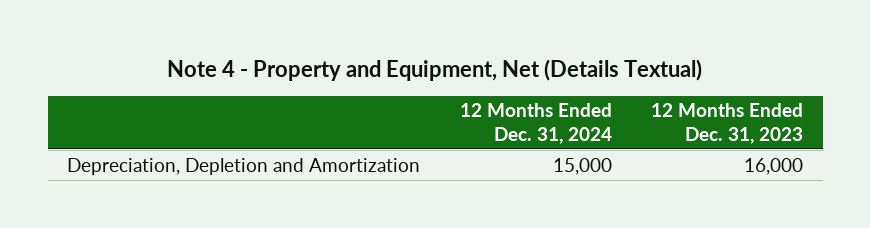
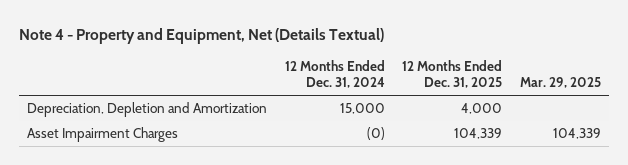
[650,103,803,144] 12 Months Ended Dec. 31, 2023 -> none
none -> [402,60,503,89] 12 Months Ended Dec. 31, 2025
none -> [519,77,601,89] Mar. 29, 2025
none -> [27,127,179,143] Asset Impairment Charges

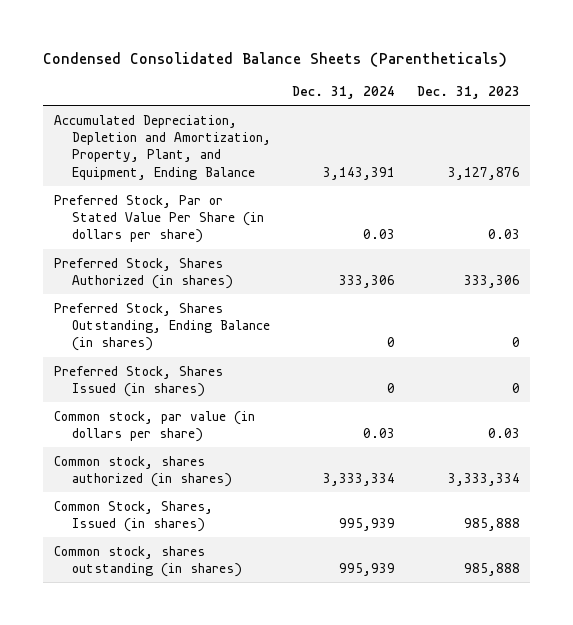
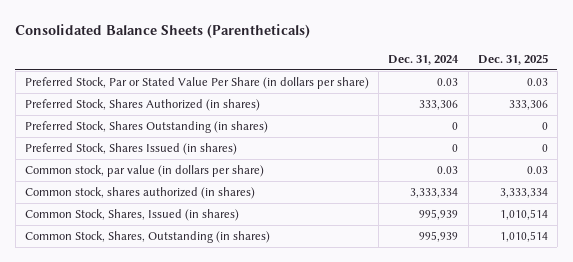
[42,51,507,67] Condensed Consolidated Balance Sheets (Parentheticals) -> [15,23,311,38] Consolidated Balance Sheets (Parentheticals)
[416,85,520,99] Dec. 31, 2023 -> none
none -> [477,53,548,65] Dec. 31, 2025
[53,114,272,180] Accumulated Depreciation, Depletion and Amortization, Property, Plant, and Equipment, Ending Balance -> none
[53,302,271,352] Preferred Stock, Shares Outstanding, Ending Balance (in shares) -> [25,121,269,134] Preferred Stock, Shares Outstanding (in shares)
[53,545,243,577] Common stock, shares outstanding (in shares) -> [25,231,271,244] Common Stock, Shares, Outstanding (in shares)

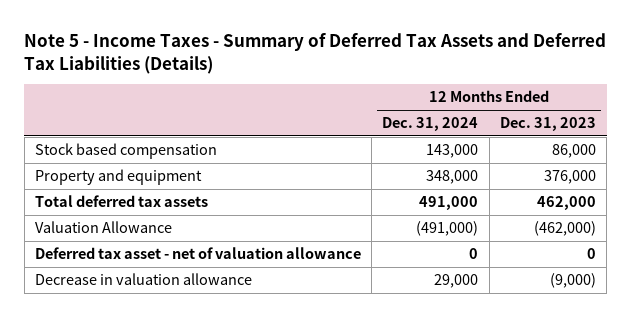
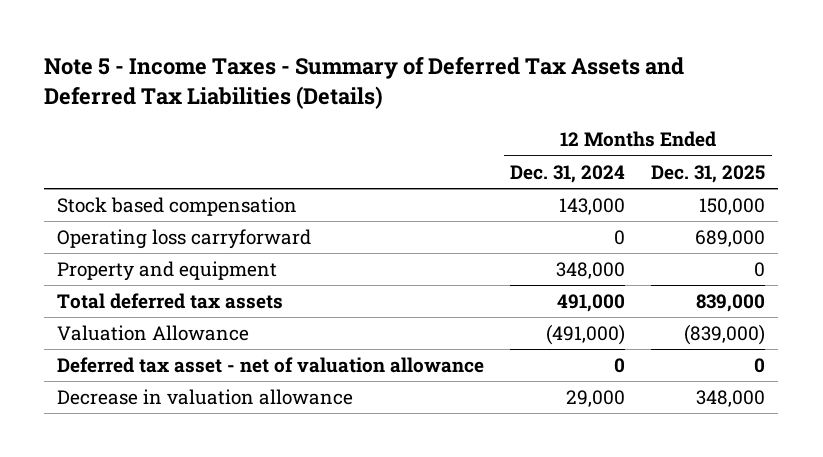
[499,117,596,132] Dec. 31, 2023 -> none
none -> [651,164,766,183] Dec. 31, 2025
none -> [57,229,312,250] Operating loss carryforward

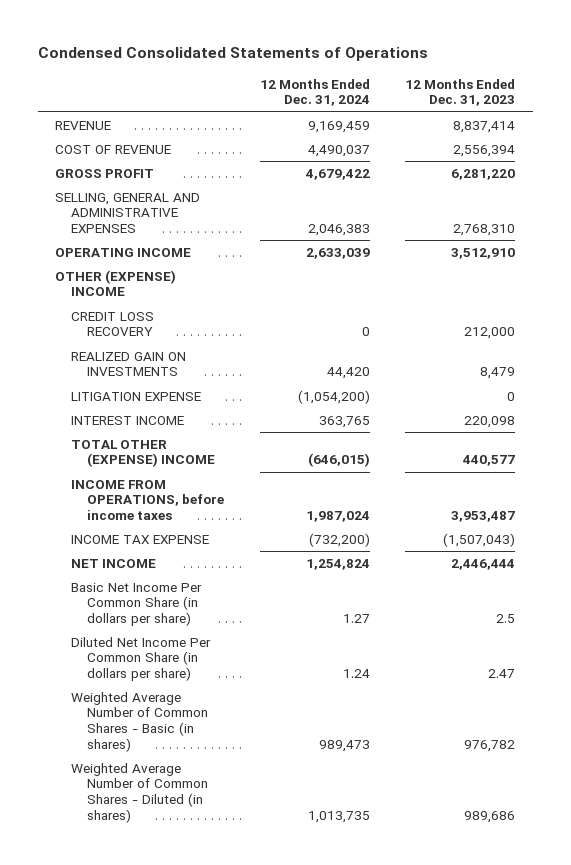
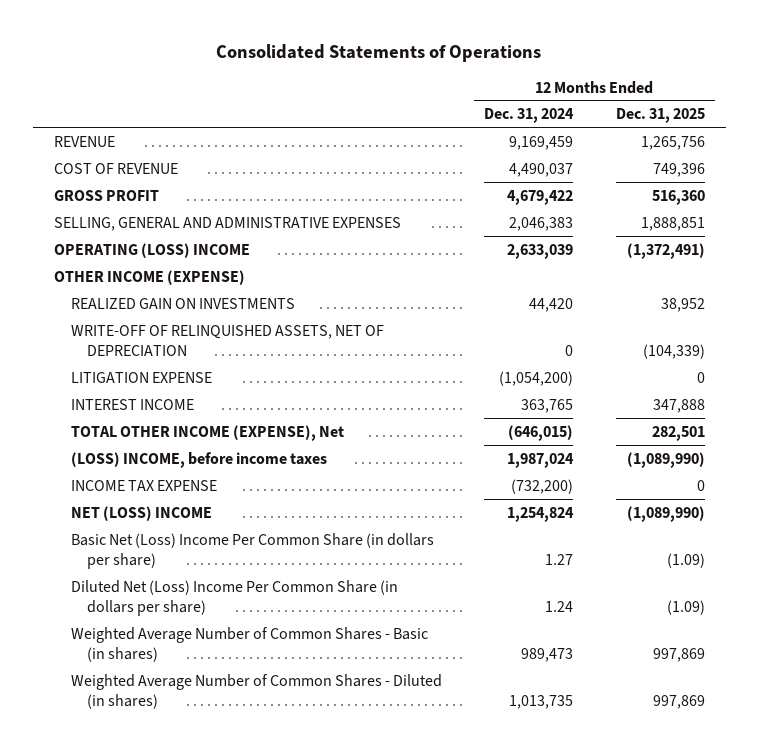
[37,47,428,62] Condensed Consolidated Statements of Operations -> [216,44,542,63] Consolidated Statements of Operations
[405,78,516,107] 12 Months Ended Dec. 31, 2023 -> none
none -> [615,108,705,124] Dec. 31, 2025
[71,311,155,337] CREDIT LOSS RECOVERY -> none
[55,247,192,257] OPERATING INCOME -> [54,242,251,258] OPERATING (LOSS) INCOME
[55,269,177,297] OTHER (EXPENSE) INCOME -> [54,269,246,285] OTHER INCOME (EXPENSE)
none -> [70,324,384,356] WRITE-OFF OF RELINQUISHED ASSETS, NET OF DEPRECIATION
[71,439,216,468] TOTAL OTHER (EXPENSE) INCOME -> [70,424,344,441] TOTAL OTHER INCOME (EXPENSE), Net
[71,479,225,521] INCOME FROM OPERATIONS, before income taxes -> [70,451,327,468] (LOSS) INCOME, before income taxes
[71,558,157,568] NET INCOME -> [70,505,212,521] NET (LOSS) INCOME
[71,582,203,627] Basic Net Income Per Common Share (in dollars per share) -> [70,532,434,569] Basic Net (Loss) Income Per Common Share (in dollars per share)
[71,636,212,682] Diluted Net Income Per Common Share (in dollars per share) -> [70,579,398,616] Diluted Net (Loss) Income Per Common Share (in dollars per share)

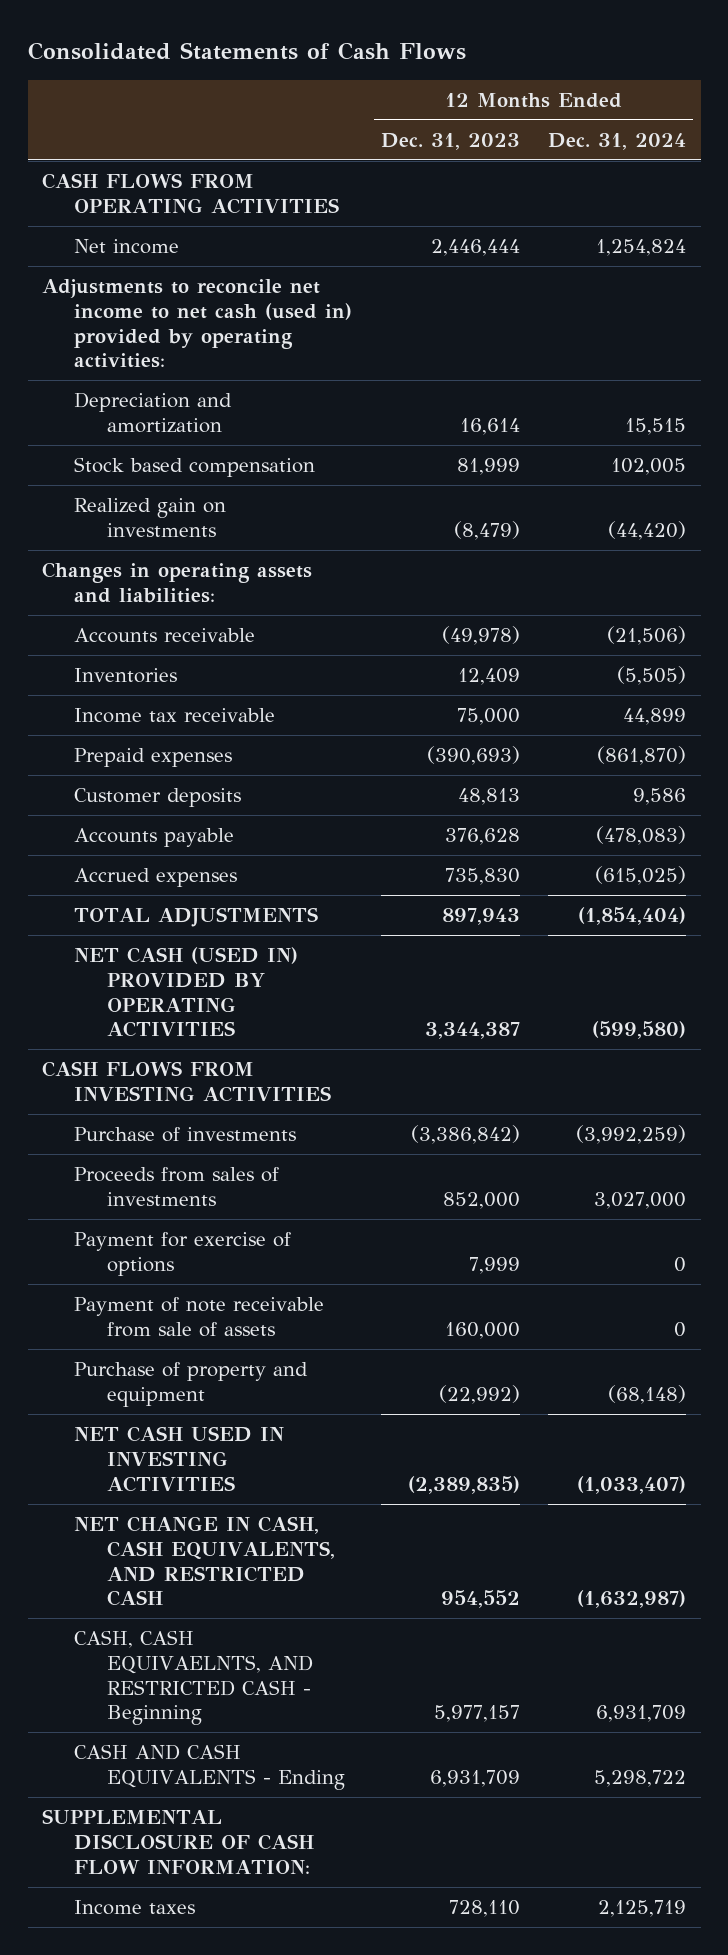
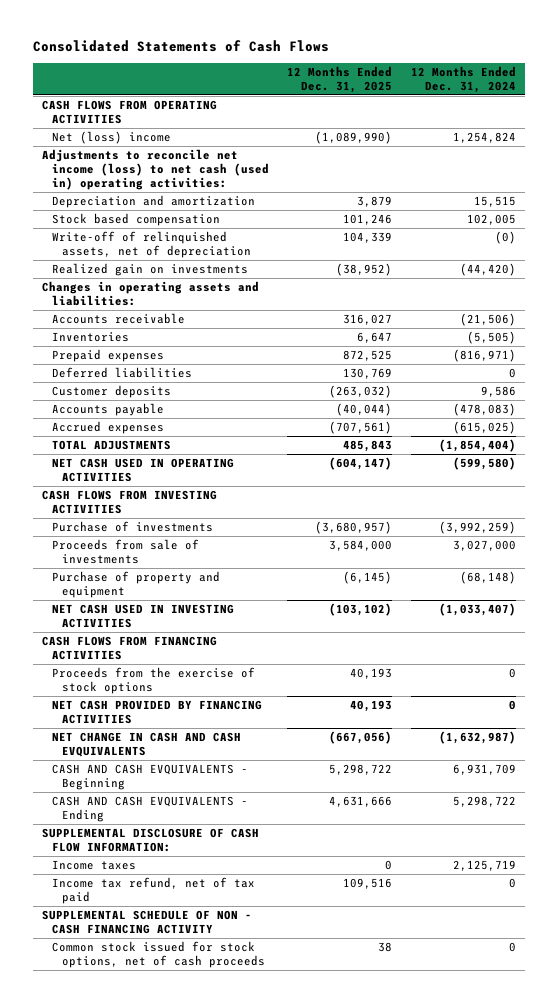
[380,132,520,150] Dec. 31, 2023 -> none
none -> [287,65,393,93] 12 Months Ended Dec. 31, 2025
[74,239,180,255] Net income -> [52,131,172,145] Net (loss) income
[41,279,353,369] Adjustments to reconcile net income to net cash (used in) provided by operating activities: -> [42,149,270,191] Adjustments to reconcile net income (loss) to net cash (used in) operating activities:
none -> [52,231,252,259] Write-off of relinquished assets, net of depreciation
[74,708,276,724] Income tax receivable -> none
[597,746,687,766] (861,870) -> [452,349,516,363] (816,971)
none -> [52,367,193,379] Deferred liabilities
[74,947,299,1038] NET CASH (USED IN) PROVIDED BY OPERATING ACTIVITIES -> [52,458,235,483] NET CASH USED IN OPERATING ACTIVITIES
[74,1232,292,1276] Payment for exercise of options -> none
[74,1297,325,1337] Payment of note receivable from sale of assets -> none
[74,1167,280,1206] Proceeds from sales of investments -> [52,539,200,565] Proceeds from sale of investments
none -> [42,636,218,661] CASH FLOWS FROM FINANCING ACTIVITIES
none -> [52,667,256,695] Proceeds from the exercise of stock options
none -> [52,700,263,725] NET CASH PROVIDED BY FINANCING ACTIVITIES
[74,1516,335,1607] NET CHANGE IN CASH, CASH EQUIVALENTS, AND RESTRICTED CASH -> [52,732,242,758] NET CHANGE IN CASH AND CASH EVQUIVALENTS
[74,1630,313,1726] CASH, CASH EQUIVAELNTS, AND RESTRICTED CASH - Beginning -> [52,764,249,791] CASH AND CASH EVQUIVALENTS - Beginning
[74,1744,345,1790] CASH AND CASH EQUIVALENTS - Ending -> [52,796,249,823] CASH AND CASH EVQUIVALENTS - Ending
none -> [52,877,256,905] Income tax refund, net of tax paid
none -> [42,910,253,935] SUPPLEMENTAL SCHEDULE OF NON - CASH FINANCING ACTIVITY
none -> [52,941,266,969] Common stock issued for stock options, net of cash proceeds

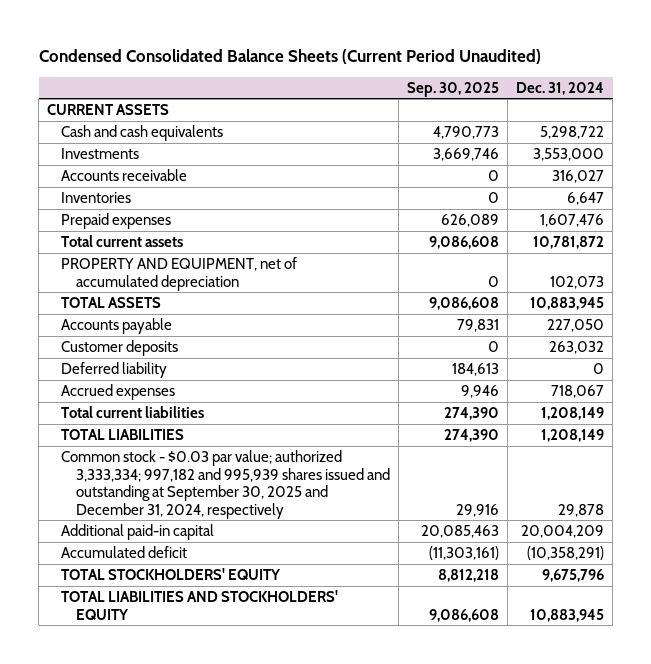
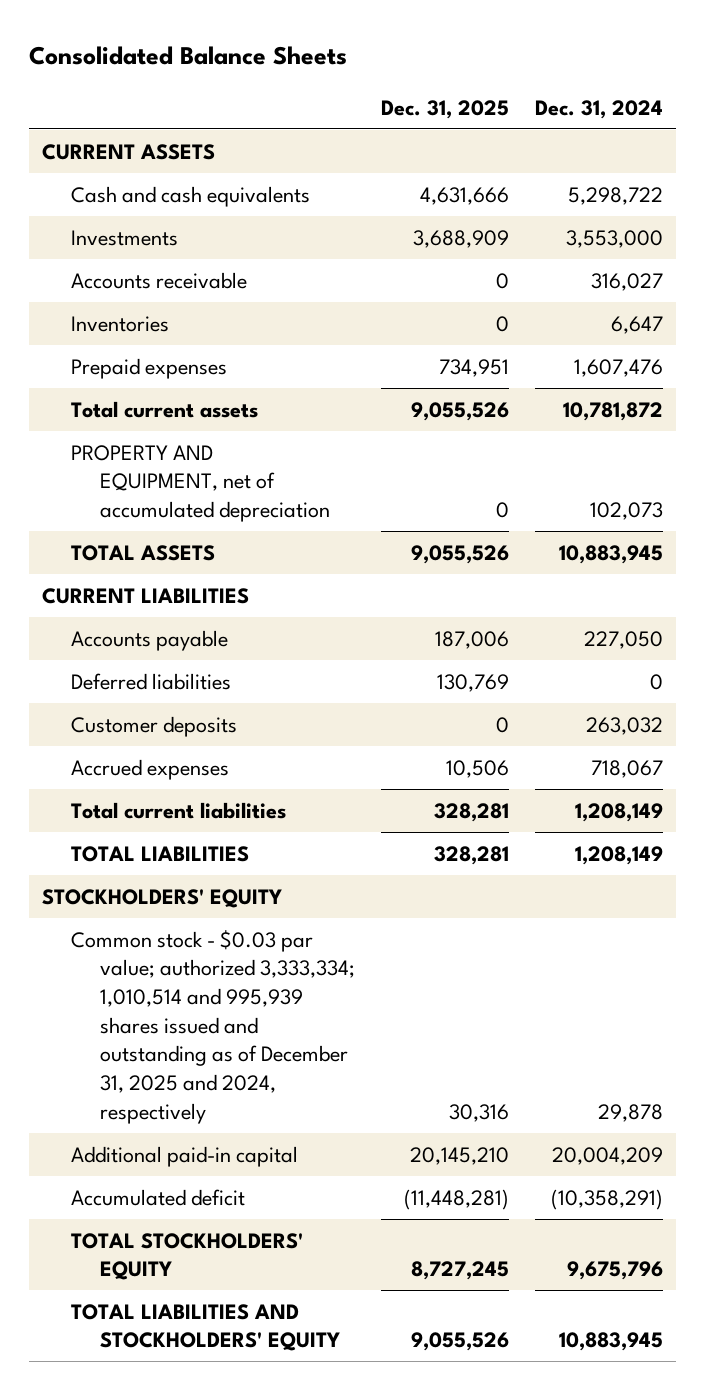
[38,48,541,64] Condensed Consolidated Balance Sheets (Current Period Unaudited) -> [29,45,348,65] Consolidated Balance Sheets
[407,81,500,97] Sep. 30, 2025 -> none
none -> [380,99,509,119] Dec. 31, 2025
none -> [42,587,250,604] CURRENT LIABILITIES
none -> [71,672,232,690] Deferred liabilities
[61,362,168,379] Deferred liability -> none
none -> [42,888,283,908] STOCKHOLDERS' EQUITY
[61,450,390,519] Common stock - $0.03 par value; authorized 3,333,334; 997,182 and 995,939 shares issued and outstanding at September 30, 2025 and December 31, 2024, respectively -> [71,929,356,1124] Common stock - $0.03 par value; authorized 3,333,334; 1,010,514 and 995,939 shares issued and outstanding as of December 31, 2025 and 2024, respectively

